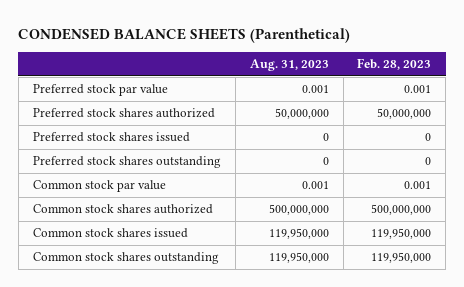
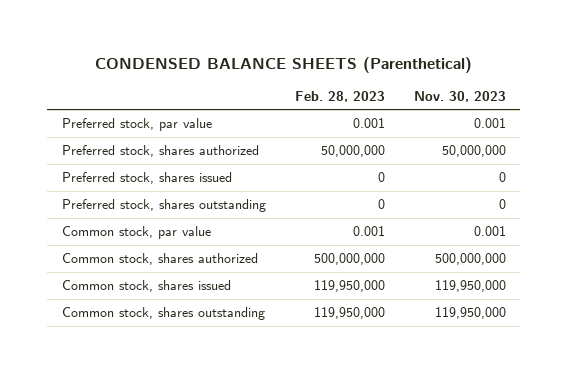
[249,59,329,72] Aug. 31, 2023 -> none
none -> [413,90,506,102] Nov. 30, 2023
[32,84,168,97] Preferred stock par value -> [61,118,212,132] Preferred stock, par value
[32,108,215,119] Preferred stock shares authorized -> [61,145,259,158] Preferred stock, shares authorized
[32,132,190,143] Preferred stock shares issued -> [61,172,232,185] Preferred stock, shares issued
[32,156,221,169] Preferred stock shares outstanding -> [61,199,266,213] Preferred stock, shares outstanding
[32,180,166,193] Common stock par value -> [61,226,211,240] Common stock, par value
[32,204,213,215] Common stock shares authorized -> [61,253,258,266] Common stock, shares authorized
[32,228,188,239] Common stock shares issued -> [61,280,231,293] Common stock, shares issued
[32,252,219,265] Common stock shares outstanding -> [61,307,265,321] Common stock, shares outstanding

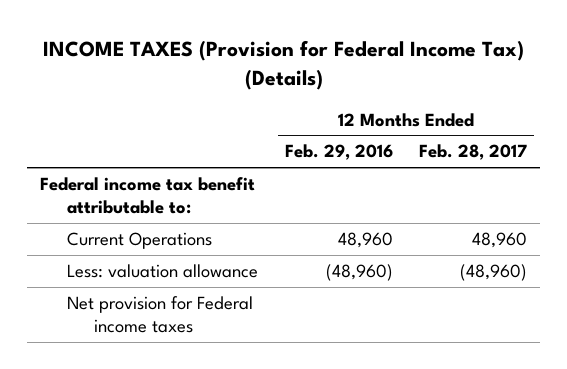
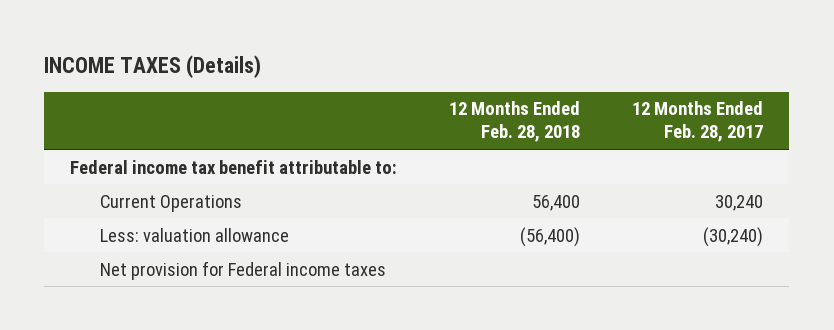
[42,40,524,91] INCOME TAXES (Provision for Federal Income Tax) (Details) -> [44,55,262,79] INCOME TAXES (Details)
[284,144,393,161] Feb. 29, 2016 -> none
none -> [449,101,581,143] 12 Months Ended Feb. 28, 2018
[472,232,528,249] 48,960 -> [715,194,764,211] 30,240
[460,264,528,282] (48,960) -> [703,226,764,247] (30,240)

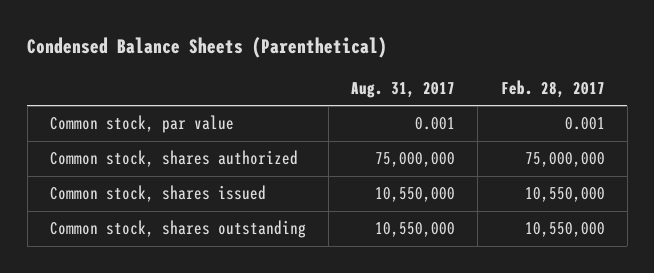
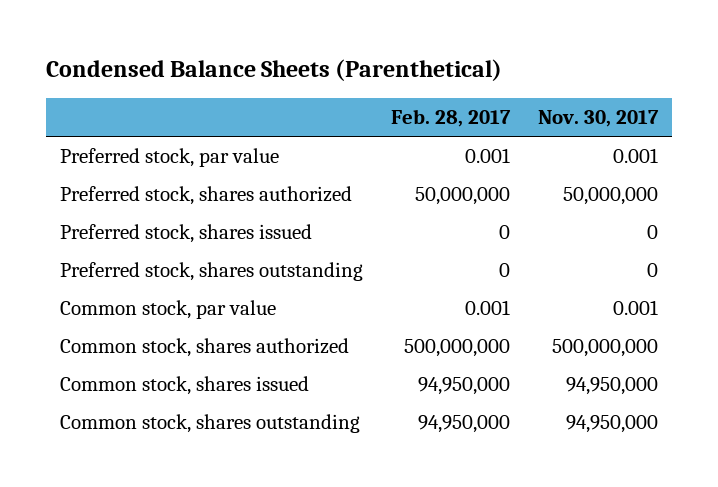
[351,81,456,98] Aug. 31, 2017 -> none
none -> [537,109,659,127] Nov. 30, 2017
none -> [59,148,279,168] Preferred stock, par value
none -> [59,186,352,206] Preferred stock, shares authorized
none -> [59,224,312,244] Preferred stock, shares issued
none -> [59,262,363,282] Preferred stock, shares outstanding
[524,152,605,168] 75,000,000 -> [403,339,510,358] 500,000,000
[524,187,605,203] 10,550,000 -> [417,377,510,396] 94,950,000
[524,222,605,238] 10,550,000 -> [417,415,510,434] 94,950,000

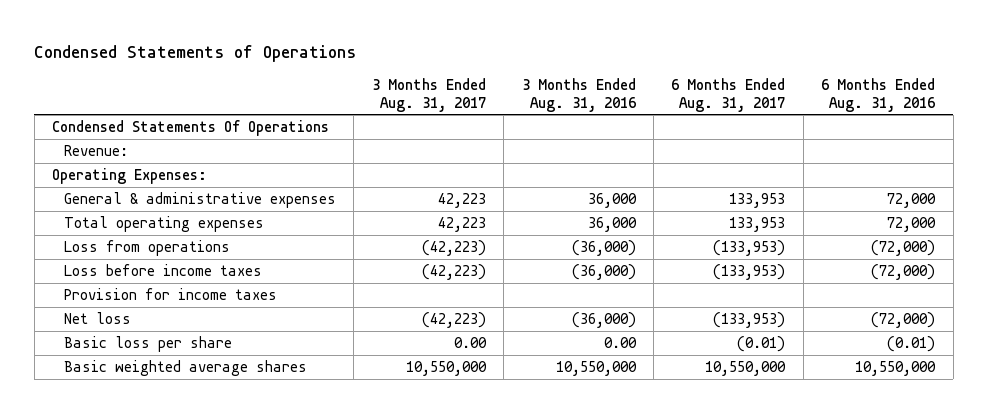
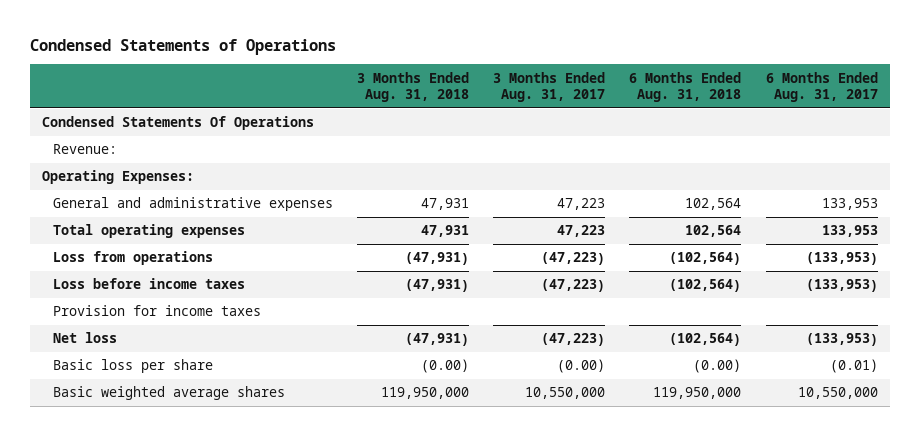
[521,78,636,112] 3 Months Ended Aug. 31, 2016 -> none
[821,78,936,112] 6 Months Ended Aug. 31, 2016 -> none
none -> [356,71,469,102] 3 Months Ended Aug. 31, 2018
none -> [629,71,742,102] 6 Months Ended Aug. 31, 2018
[63,192,336,209] General & administrative expenses -> [52,197,333,212] General and administrative expenses
[437,193,486,209] 42,223 -> [557,198,606,211] 47,223
[437,217,486,233] 42,223 -> [557,225,606,238] 47,223
[421,240,486,257] (42,223) -> [541,252,606,266] (47,223)
[421,264,486,281] (42,223) -> [541,279,606,293] (47,223)
[421,312,486,329] (42,223) -> [541,333,606,347] (47,223)
[453,337,487,349] 0.00 -> [557,359,606,374] (0.00)

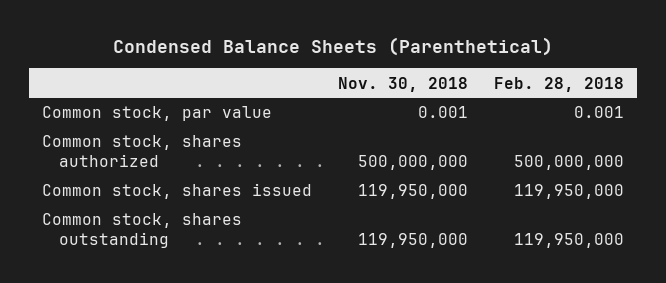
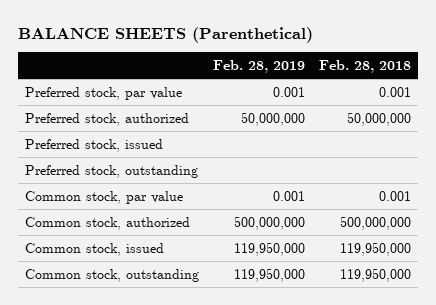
[113,36,554,56] Condensed Balance Sheets (Parenthetical) -> [17,26,313,43] BALANCE SHEETS (Parenthetical)
[338,76,469,92] Nov. 30, 2018 -> none
none -> [213,60,306,74] Feb. 28, 2019
none -> [24,86,182,100] Preferred stock, par value
none -> [24,112,189,126] Preferred stock, authorized
none -> [24,138,163,152] Preferred stock, issued
none -> [24,164,198,178] Preferred stock, outstanding
[42,135,243,168] Common stock, shares authorized -> [24,216,190,230] Common stock, authorized
[42,183,313,200] Common stock, shares issued -> [24,242,164,256] Common stock, issued
[42,213,243,249] Common stock, shares outstanding -> [24,268,199,282] Common stock, outstanding

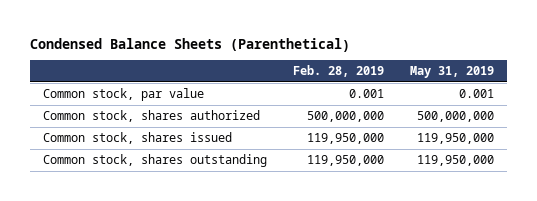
[17,26,313,43] BALANCE SHEETS (Parenthetical) -> [30,37,351,52] Condensed Balance Sheets (Parenthetical)
[319,60,412,74] Feb. 28, 2018 -> none
none -> [410,66,495,79] May 31, 2019
[24,86,182,100] Preferred stock, par value -> none
[24,112,189,126] Preferred stock, authorized -> none
[24,138,163,152] Preferred stock, issued -> none
[24,164,198,178] Preferred stock, outstanding -> none
[24,216,190,230] Common stock, authorized -> [43,109,261,122] Common stock, shares authorized
[24,242,164,256] Common stock, issued -> [43,131,233,144] Common stock, shares issued
[24,268,199,282] Common stock, outstanding -> [43,153,268,167] Common stock, shares outstanding

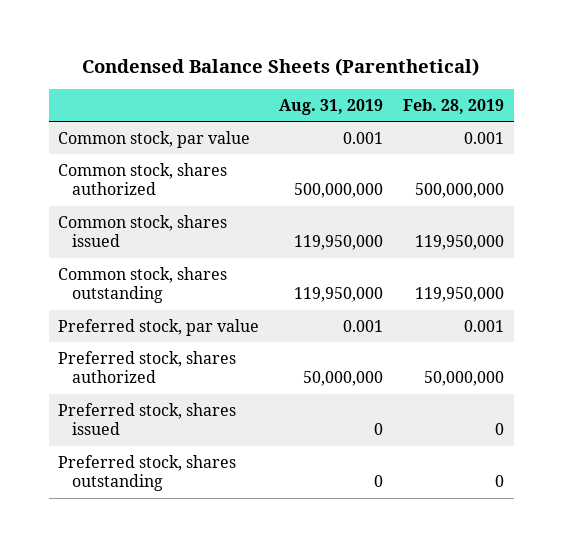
[410,66,495,79] May 31, 2019 -> none
none -> [279,99,384,116] Aug. 31, 2019
none -> [58,318,260,336] Preferred stock, par value
none -> [58,350,237,384] Preferred stock, shares authorized
none -> [58,402,237,436] Preferred stock, shares issued
none -> [58,454,237,492] Preferred stock, shares outstanding

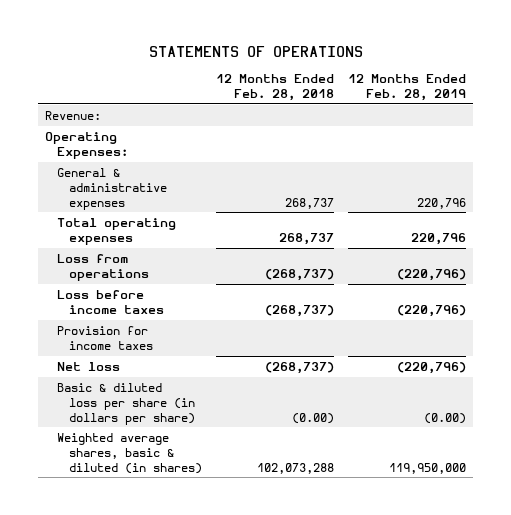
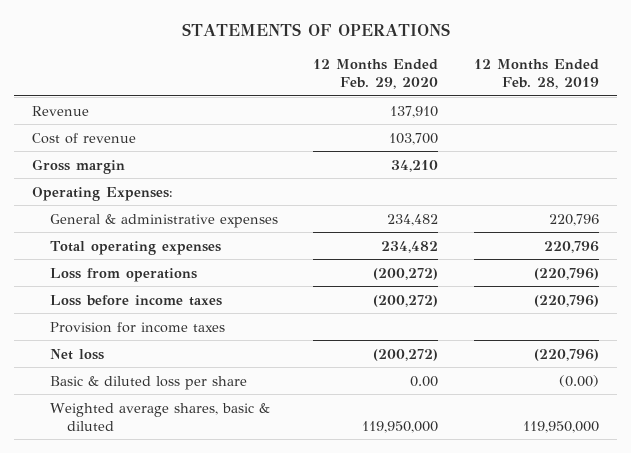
[216,74,335,102] 12 Months Ended Feb. 28, 2018 -> none
none -> [313,59,439,90] 12 Months Ended Feb. 29, 2020
[45,110,102,120] Revenue: -> [31,105,89,116] Revenue
none -> [31,132,136,144] Cost of revenue
none -> [31,158,125,174] Gross margin
[57,382,196,425] Basic & diluted loss per share (in dollars per share) -> [49,375,247,390] Basic & diluted loss per share
[57,432,203,474] Weighted average shares, basic & diluted (in shares) -> [49,402,270,431] Weighted average shares, basic & diluted

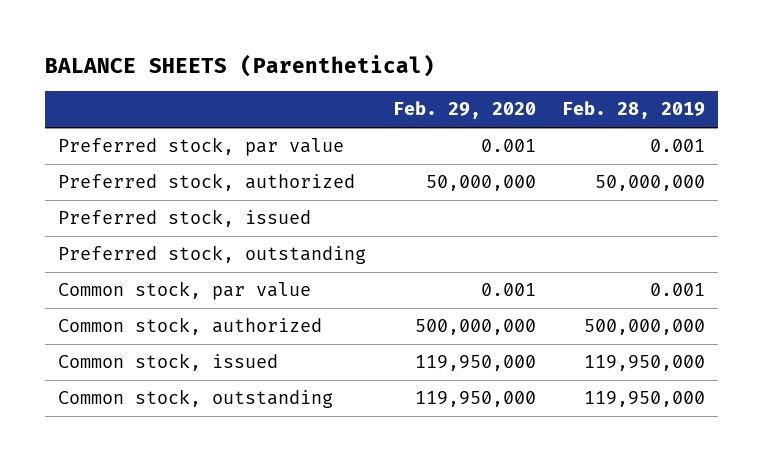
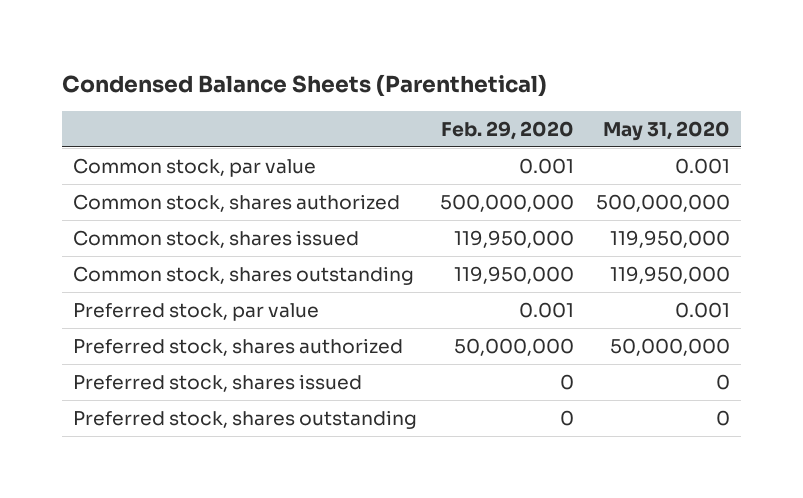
[45,53,436,77] BALANCE SHEETS (Parenthetical) -> [62,73,548,97] Condensed Balance Sheets (Parenthetical)
[561,101,705,120] Feb. 28, 2019 -> none
none -> [602,120,730,141] May 31, 2020
[58,173,356,192] Preferred stock, authorized -> none
[58,209,312,228] Preferred stock, issued -> none
[58,245,367,265] Preferred stock, outstanding -> none
[58,317,323,336] Common stock, authorized -> [73,193,401,212] Common stock, shares authorized
[58,353,279,372] Common stock, issued -> [73,229,360,248] Common stock, shares issued
[58,389,334,409] Common stock, outstanding -> [73,265,415,285] Common stock, shares outstanding
[58,137,345,157] Preferred stock, par value -> [73,302,320,321] Preferred stock, par value
none -> [73,337,404,356] Preferred stock, shares authorized
none -> [73,373,363,392] Preferred stock, shares issued
none -> [73,409,418,429] Preferred stock, shares outstanding

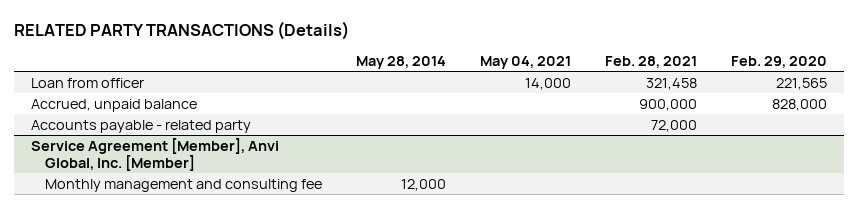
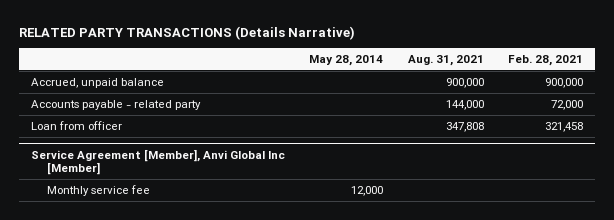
[14,21,350,41] RELATED PARTY TRANSACTIONS (Details) -> [19,25,356,40] RELATED PARTY TRANSACTIONS (Details Narrative)
[479,56,571,70] May 04, 2021 -> none
[730,56,827,69] Feb. 29, 2020 -> none
none -> [407,54,484,66] Aug. 31, 2021
[44,178,322,192] Monthly management and consulting fee -> none
[31,77,145,88] Loan from officer -> [31,120,123,130] Loan from officer
[31,137,280,171] Service Agreement [Member], Anvi Global, Inc. [Member] -> [31,148,286,176] Service Agreement [Member], Anvi Global Inc [Member]
none -> [46,184,150,196] Monthly service fee

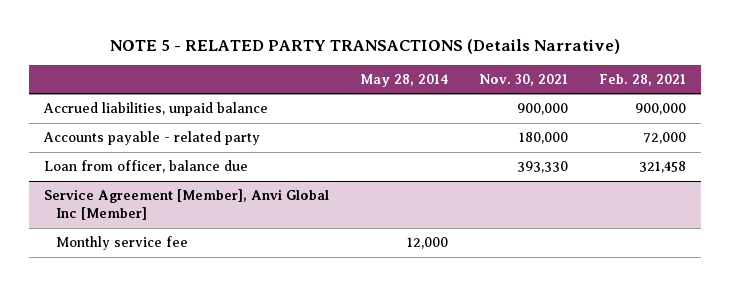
[19,25,356,40] RELATED PARTY TRANSACTIONS (Details Narrative) -> [109,38,620,54] NOTE 5 - RELATED PARTY TRANSACTIONS (Details Narrative)
[407,54,484,66] Aug. 31, 2021 -> none
none -> [478,73,568,86] Nov. 30, 2021
[31,77,165,88] Accrued, unpaid balance -> [42,102,268,117] Accrued liabilities, unpaid balance
[31,120,123,130] Loan from officer -> [43,160,248,174] Loan from officer, balance due

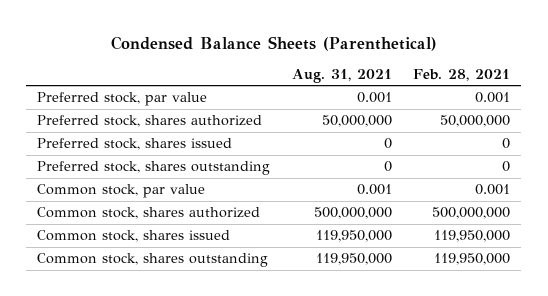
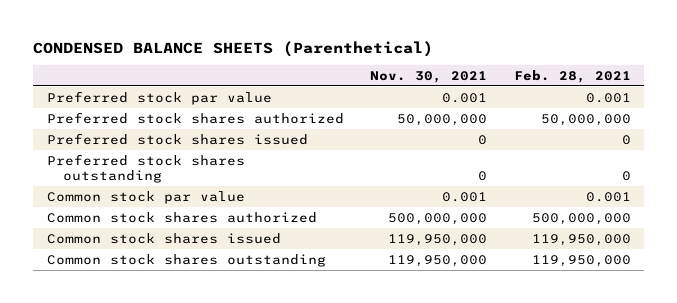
[110,35,437,51] Condensed Balance Sheets (Parenthetical) -> [33,40,434,57] CONDENSED BALANCE SHEETS (Parenthetical)
[291,69,392,84] Aug. 31, 2021 -> none
none -> [370,71,488,84] Nov. 30, 2021
[37,92,208,107] Preferred stock, par value -> [46,90,272,105] Preferred stock par value
[37,115,263,128] Preferred stock, shares authorized -> [46,111,344,124] Preferred stock shares authorized
[37,138,233,151] Preferred stock, shares issued -> [46,132,308,145] Preferred stock shares issued
[37,161,271,176] Preferred stock, shares outstanding -> [46,153,245,183] Preferred stock shares outstanding
[37,184,206,199] Common stock, par value -> [46,190,245,204] Common stock par value
[37,207,261,220] Common stock, shares authorized -> [46,211,317,223] Common stock shares authorized
[37,230,231,243] Common stock, shares issued -> [46,232,281,244] Common stock shares issued
[37,253,269,268] Common stock, shares outstanding -> [46,253,326,267] Common stock shares outstanding

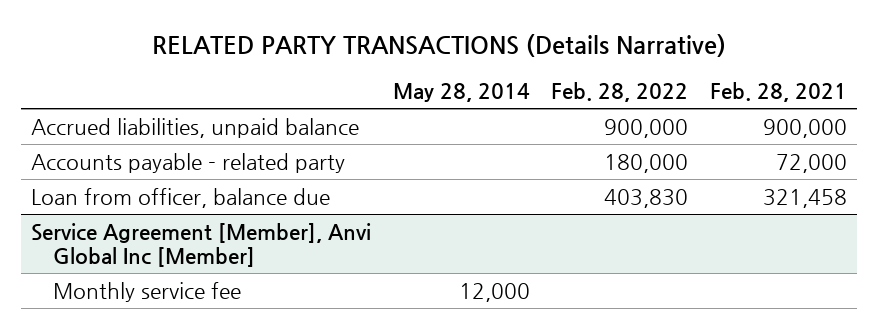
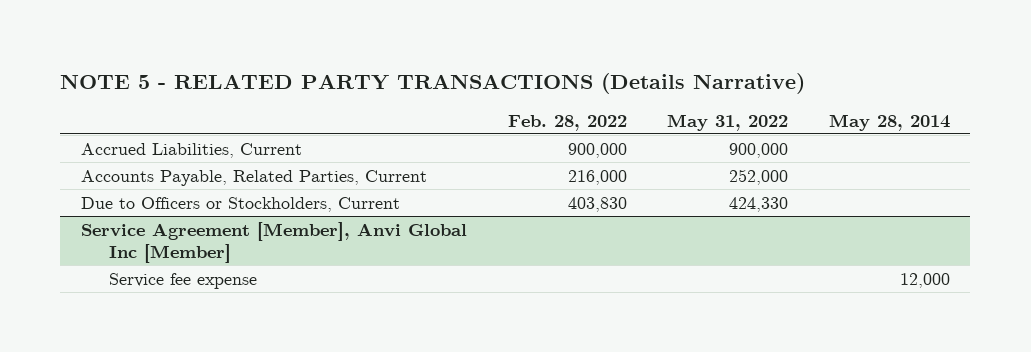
[151,33,726,57] RELATED PARTY TRANSACTIONS (Details Narrative) -> [60,72,806,94] NOTE 5 - RELATED PARTY TRANSACTIONS (Details Narrative)
[709,81,847,102] Feb. 28, 2021 -> none
none -> [667,113,789,131] May 31, 2022
[31,117,360,138] Accrued liabilities, unpaid balance -> [80,142,302,158] Accrued Liabilities, Current
[31,152,346,173] Accounts payable - related party -> [80,169,427,186] Accounts Payable, Related Parties, Current
[604,153,689,173] 180,000 -> [567,169,627,185] 216,000
[31,187,331,208] Loan from officer, balance due -> [80,196,400,212] Due to Officers or Stockholders, Current
[52,281,241,302] Monthly service fee -> [108,272,257,289] Service fee expense

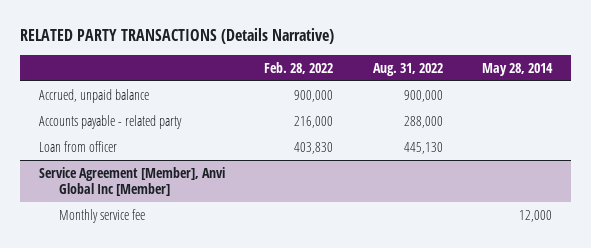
[60,72,806,94] NOTE 5 - RELATED PARTY TRANSACTIONS (Details Narrative) -> [19,28,334,45] RELATED PARTY TRANSACTIONS (Details Narrative)
[667,113,789,131] May 31, 2022 -> none
none -> [372,62,443,76] Aug. 31, 2022
[80,142,302,158] Accrued Liabilities, Current -> [39,88,150,103] Accrued, unpaid balance
[80,169,427,186] Accounts Payable, Related Parties, Current -> [39,114,183,129] Accounts payable - related party
[80,196,400,212] Due to Officers or Stockholders, Current -> [39,140,118,152] Loan from officer
[108,272,257,289] Service fee expense -> [58,208,145,223] Monthly service fee

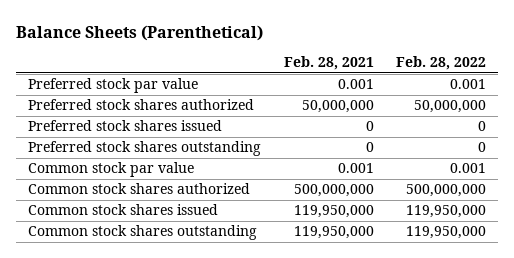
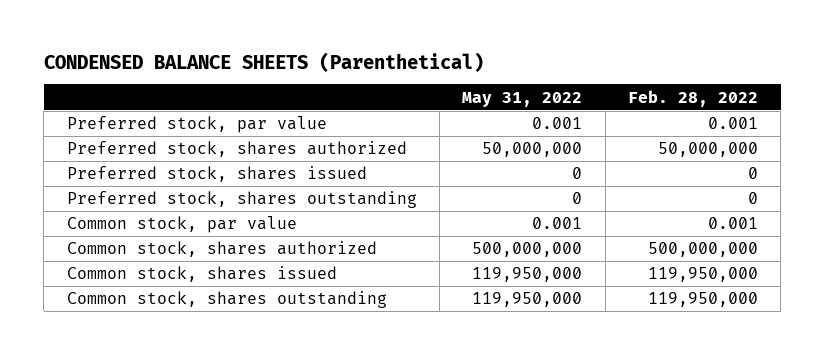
[16,24,264,41] Balance Sheets (Parenthetical) -> [43,51,484,72] CONDENSED BALANCE SHEETS (Parenthetical)
[283,56,374,71] Feb. 28, 2021 -> none
none -> [462,91,583,107] May 31, 2022
[27,78,198,94] Preferred stock par value -> [66,116,327,134] Preferred stock, par value
[27,99,254,111] Preferred stock shares authorized -> [66,141,407,158] Preferred stock, shares authorized
[27,120,222,132] Preferred stock shares issued -> [66,166,367,183] Preferred stock, shares issued
[27,141,261,157] Preferred stock shares outstanding -> [66,191,417,209] Preferred stock, shares outstanding
[27,162,194,178] Common stock par value -> [66,216,297,234] Common stock, par value
[27,183,250,195] Common stock shares authorized -> [66,241,377,258] Common stock, shares authorized
[27,204,218,216] Common stock shares issued -> [66,266,337,283] Common stock, shares issued
[27,225,257,241] Common stock shares outstanding -> [66,291,387,309] Common stock, shares outstanding

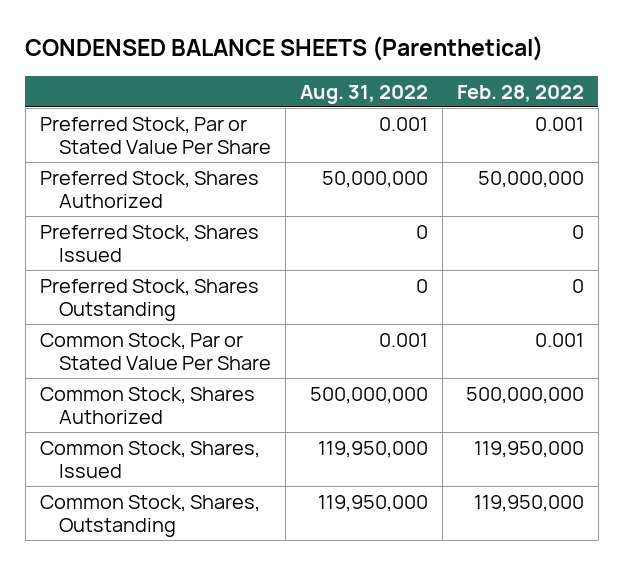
[462,91,583,107] May 31, 2022 -> none
none -> [299,84,428,104] Aug. 31, 2022
[66,116,327,134] Preferred stock, par value -> [39,116,271,154] Preferred Stock, Par or Stated Value Per Share
[66,141,407,158] Preferred stock, shares authorized -> [39,170,259,208] Preferred Stock, Shares Authorized
[66,166,367,183] Preferred stock, shares issued -> [39,224,259,262] Preferred Stock, Shares Issued
[66,191,417,209] Preferred stock, shares outstanding -> [39,278,259,321] Preferred Stock, Shares Outstanding
[66,216,297,234] Common stock, par value -> [39,332,271,370] Common Stock, Par or Stated Value Per Share
[66,241,377,258] Common stock, shares authorized -> [39,386,255,424] Common Stock, Shares Authorized
[66,266,337,283] Common stock, shares issued -> [39,440,260,478] Common Stock, Shares, Issued
[66,291,387,309] Common stock, shares outstanding -> [39,494,260,537] Common Stock, Shares, Outstanding

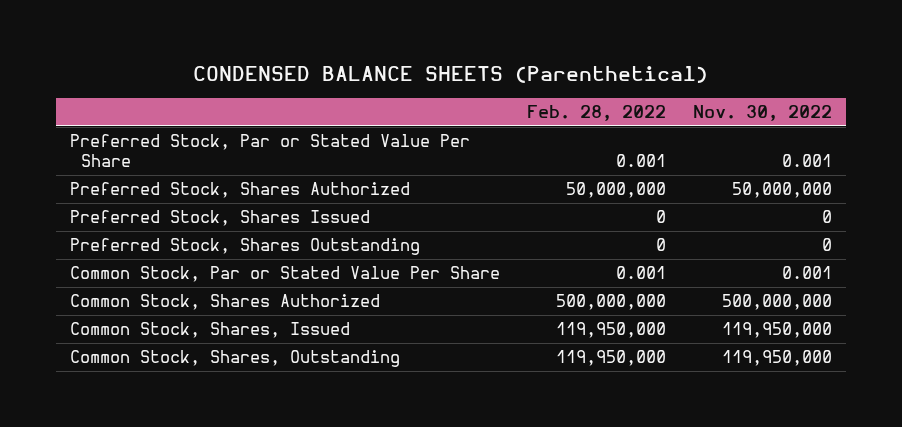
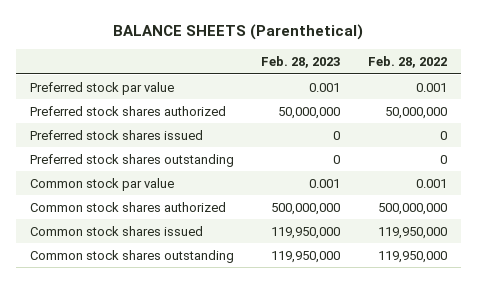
[193,66,709,84] CONDENSED BALANCE SHEETS (Parenthetical) -> [113,24,364,41] BALANCE SHEETS (Parenthetical)
[693,105,833,122] Nov. 30, 2022 -> none
none -> [261,55,341,68] Feb. 28, 2023
[69,134,470,168] Preferred Stock, Par or Stated Value Per Share -> [29,81,174,95] Preferred stock par value
[69,182,410,199] Preferred Stock, Shares Authorized -> [29,105,226,116] Preferred stock shares authorized
[69,210,370,227] Preferred Stock, Shares Issued -> [29,129,203,140] Preferred stock shares issued
[69,238,420,256] Preferred Stock, Shares Outstanding -> [29,153,234,167] Preferred stock shares outstanding
[69,266,500,283] Common Stock, Par or Stated Value Per Share -> [29,177,174,191] Common stock par value
[69,294,380,311] Common Stock, Shares Authorized -> [29,201,226,212] Common stock shares authorized
[69,322,350,339] Common Stock, Shares, Issued -> [29,225,203,236] Common stock shares issued
[69,350,400,368] Common Stock, Shares, Outstanding -> [29,249,234,263] Common stock shares outstanding

